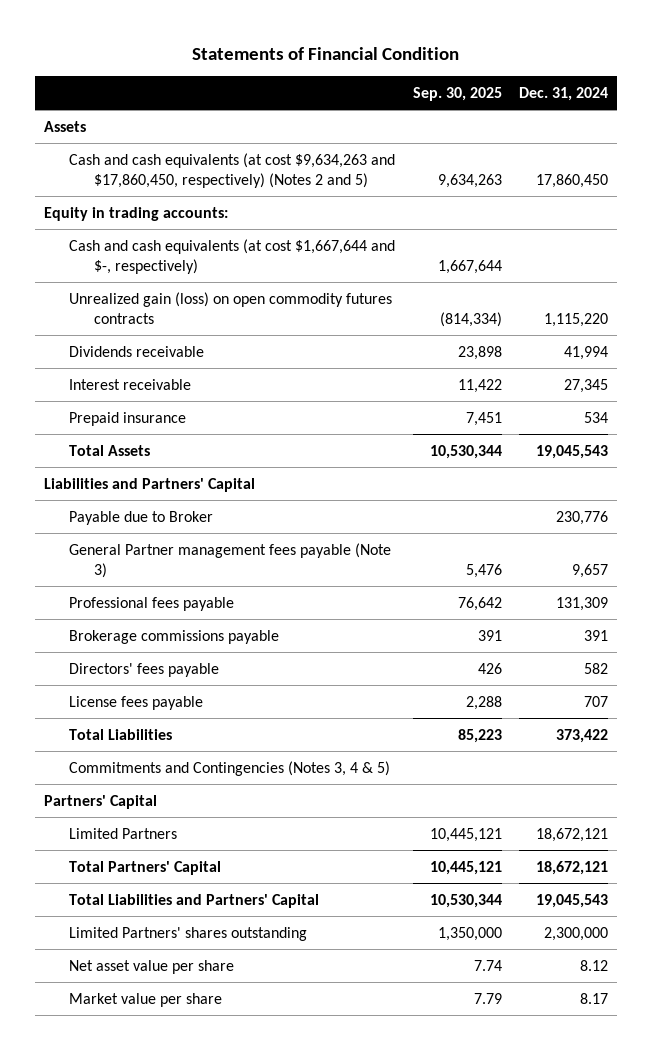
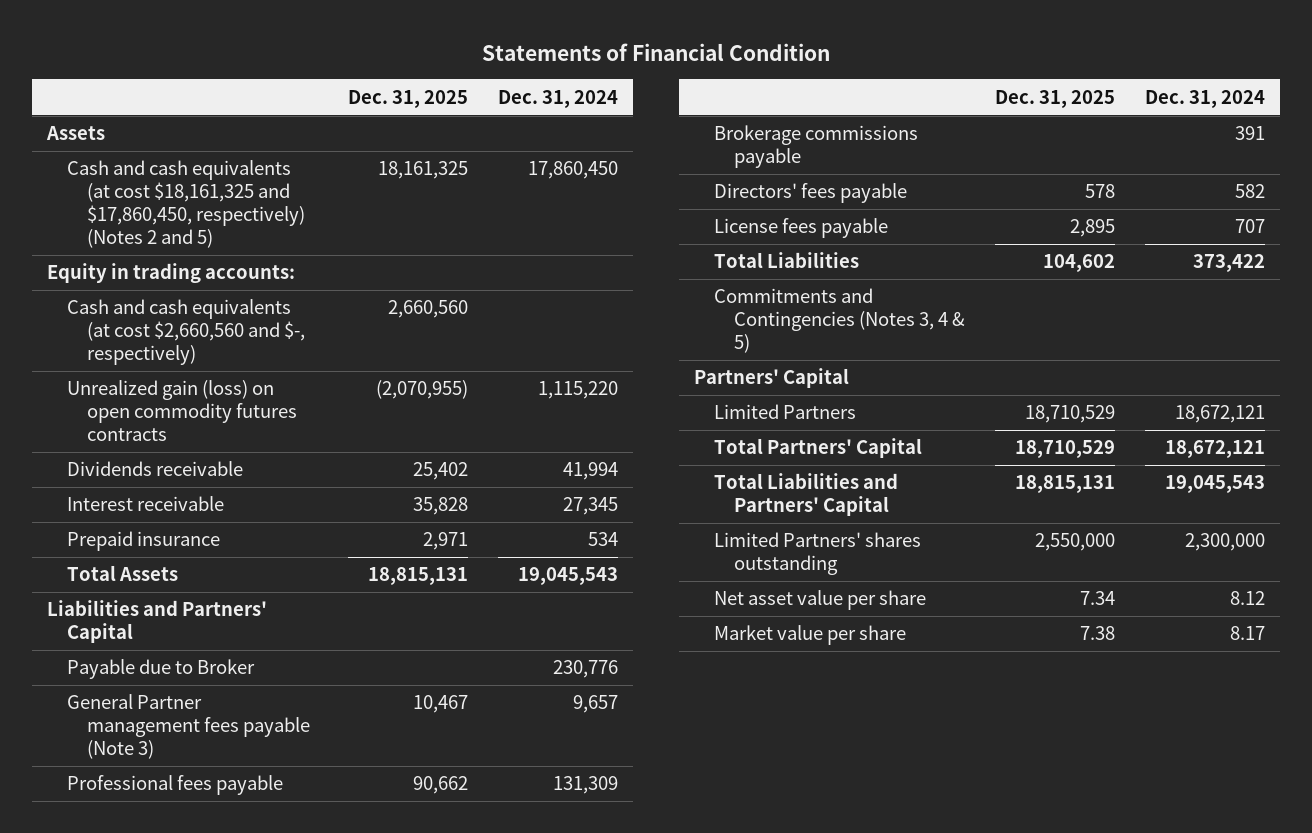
[412,86,502,101] Sep. 30, 2025 -> none
none -> [347,89,468,108] Dec. 31, 2025
[68,152,395,188] Cash and cash equivalents (at cost $9,634,263 and $17,860,450, respectively) (Notes 2 and 5) -> [66,160,305,248] Cash and cash equivalents (at cost $18,161,325 and $17,860,450, respectively) (Notes 2 and 5)
[68,238,395,274] Cash and cash equivalents (at cost $1,667,644 and $-, respectively) -> [66,299,305,366] Cash and cash equivalents (at cost $2,660,560 and $-, respectively)

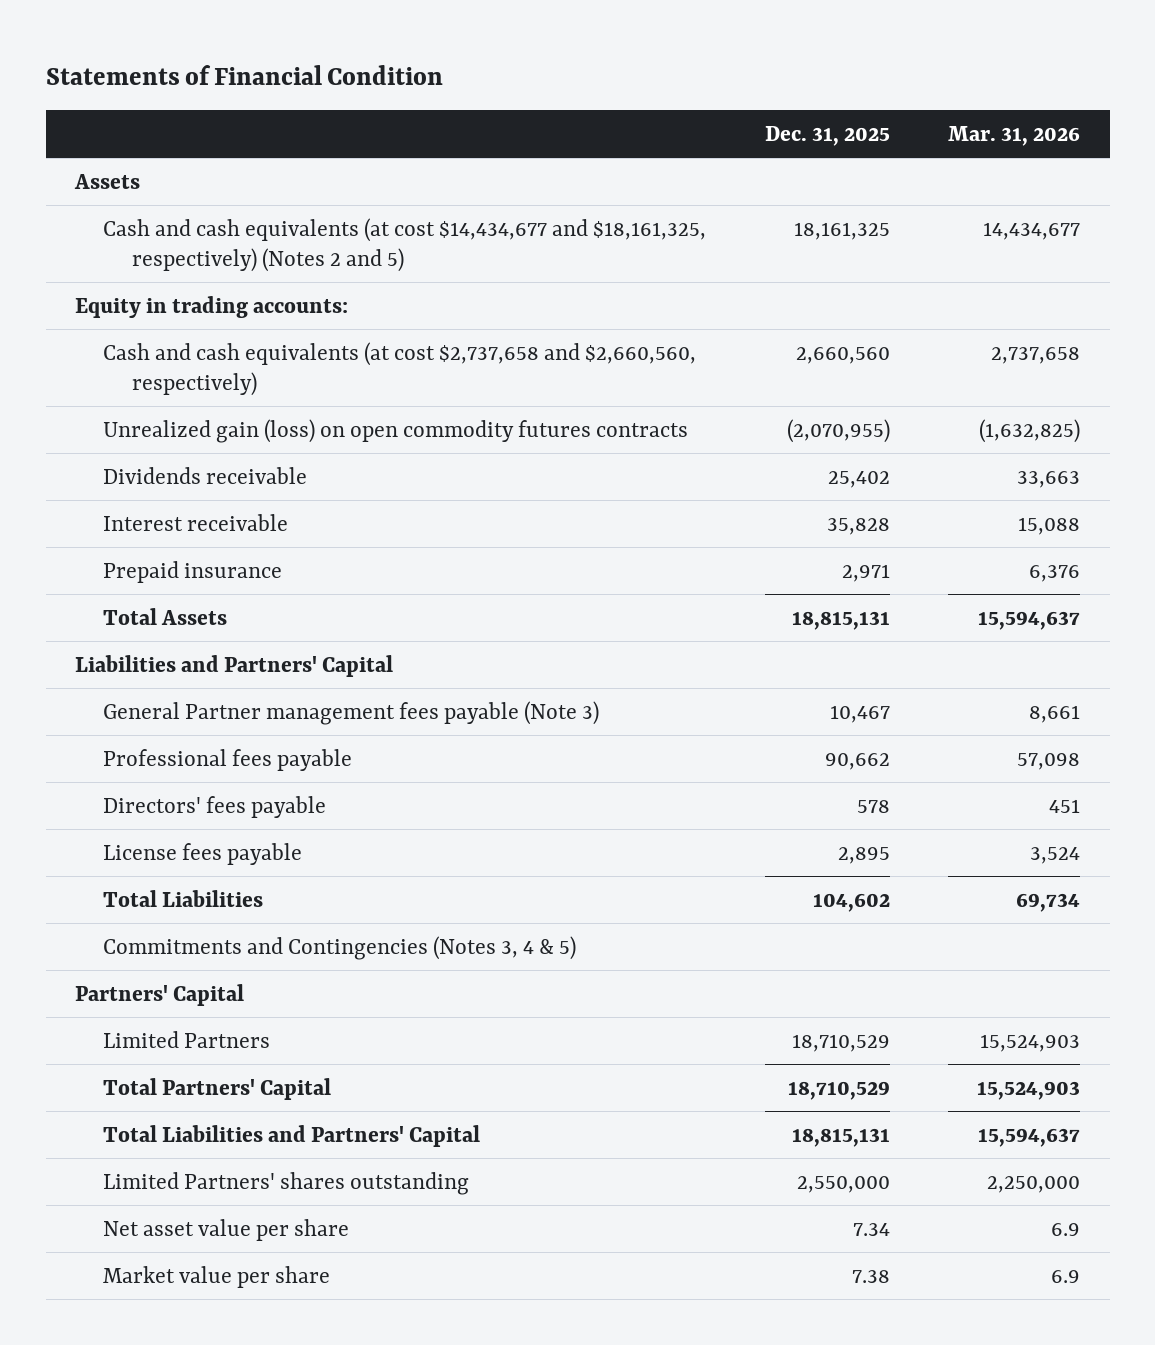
[497,89,618,108] Dec. 31, 2024 -> none
none -> [948,125,1081,146] Mar. 31, 2026
[66,160,305,248] Cash and cash equivalents (at cost $18,161,325 and $17,860,450, respectively) (Notes 2 and 5) -> [103,217,707,272] Cash and cash equivalents (at cost $14,434,677 and $18,161,325, respectively) (Notes 2 and 5)
[66,299,305,366] Cash and cash equivalents (at cost $2,660,560 and $-, respectively) -> [103,341,697,396] Cash and cash equivalents (at cost $2,737,658 and $2,660,560, respectively)
[66,659,255,680] Payable due to Broker -> none
[714,125,919,169] Brokerage commissions payable -> none

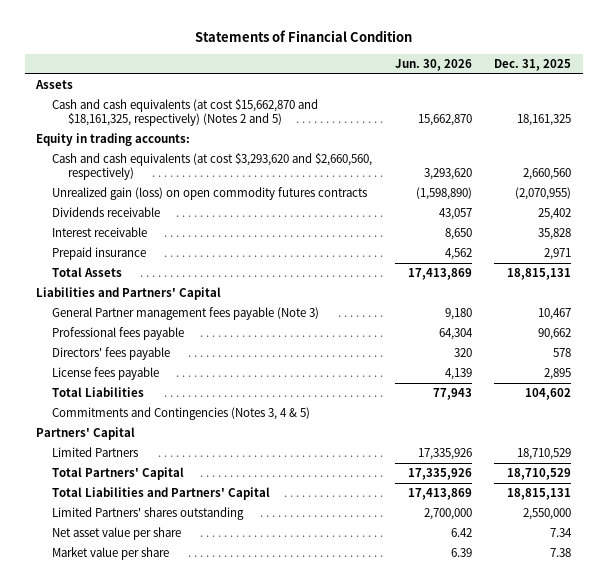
[948,125,1081,146] Mar. 31, 2026 -> none
none -> [394,58,472,71] Jun. 30, 2026
[103,217,707,272] Cash and cash equivalents (at cost $14,434,677 and $18,161,325, respectively) (Notes 2 and 5) -> [51,99,318,126] Cash and cash equivalents (at cost $15,662,870 and $18,161,325, respectively) (Notes 2 and 5)
[103,341,697,396] Cash and cash equivalents (at cost $2,737,658 and $2,660,560, respectively) -> [51,153,372,180] Cash and cash equivalents (at cost $3,293,620 and $2,660,560, respectively)

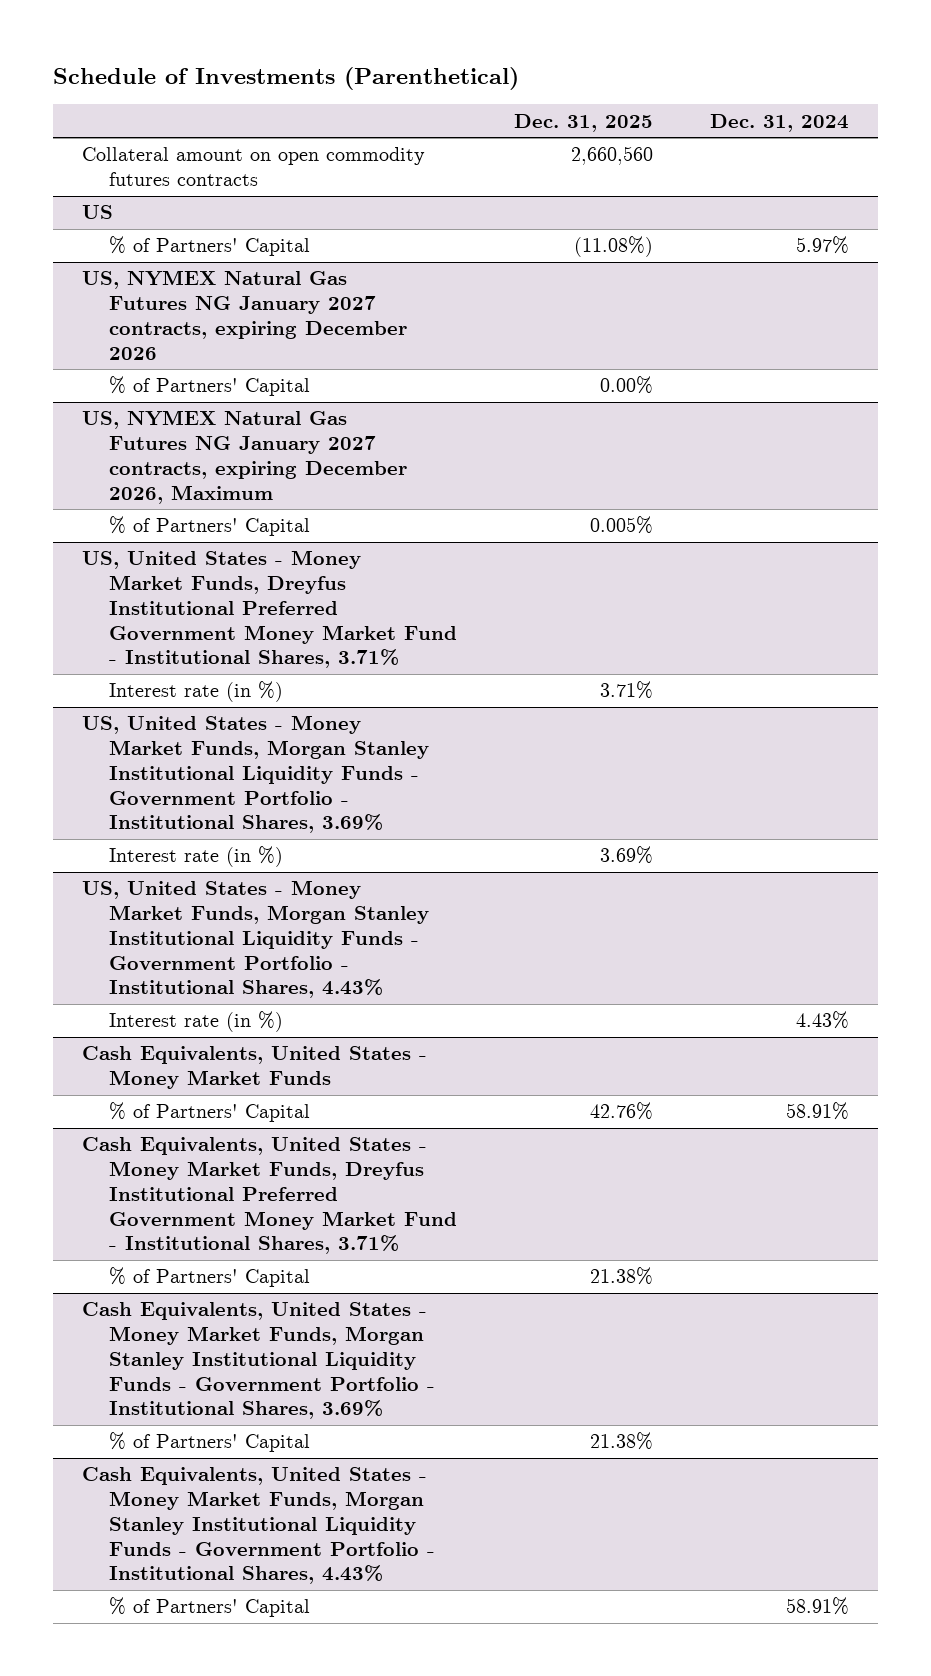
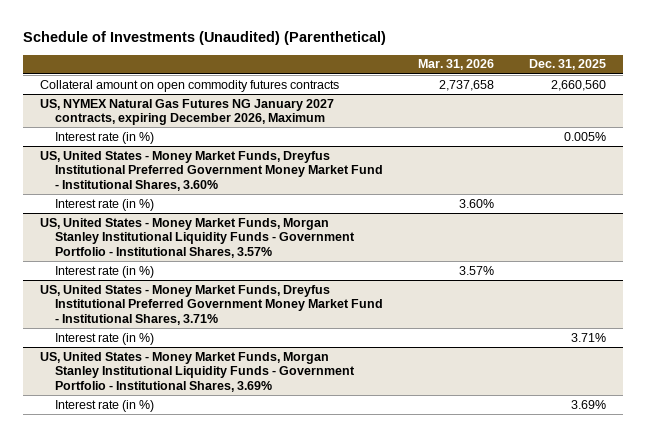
[53,67,520,91] Schedule of Investments (Parenthetical) -> [22,31,386,46] Schedule of Investments (Unaudited) (Parenthetical)
[710,113,850,132] Dec. 31, 2024 -> none
none -> [418,59,495,71] Mar. 31, 2026
[81,205,113,220] US -> none
[109,236,311,257] % of Partners' Capital -> none
[81,270,408,360] US, NYMEX Natural Gas Futures NG January 2027 contracts, expiring December 2026 -> none
[109,376,311,397] % of Partners' Capital -> none
[109,516,311,537] % of Partners' Capital -> none
none -> [55,131,155,144] Interest rate (in %)
none -> [40,150,384,191] US, United States - Money Market Funds, Dreyfus Institutional Preferred Government Money Market Fund - Institutional Shares, 3.60%
none -> [55,198,155,211] Interest rate (in %)
none -> [40,217,356,258] US, United States - Money Market Funds, Morgan Stanley Institutional Liquidity Funds - Government Portfolio - Institutional Shares, 3.57%
none -> [55,265,155,278] Interest rate (in %)
[81,880,430,999] US, United States - Money Market Funds, Morgan Stanley Institutional Liquidity Funds - Government Portfolio - Institutional Shares, 4.43% -> none
[109,1011,284,1033] Interest rate (in %) -> none
[81,1046,427,1090] Cash Equivalents, United States - Money Market Funds -> none
[109,1102,311,1123] % of Partners' Capital -> none
[81,1137,458,1255] Cash Equivalents, United States - Money Market Funds, Dreyfus Institutional Preferred Government Money Market Fund - Institutional Shares, 3.71% -> none
[109,1267,311,1288] % of Partners' Capital -> none
[81,1302,436,1420] Cash Equivalents, United States - Money Market Funds, Morgan Stanley Institutional Liquidity Funds - Government Portfolio - Institutional Shares, 3.69% -> none
[109,1432,311,1453] % of Partners' Capital -> none
[81,1467,436,1585] Cash Equivalents, United States - Money Market Funds, Morgan Stanley Institutional Liquidity Funds - Government Portfolio - Institutional Shares, 4.43% -> none
[109,1597,311,1618] % of Partners' Capital -> none

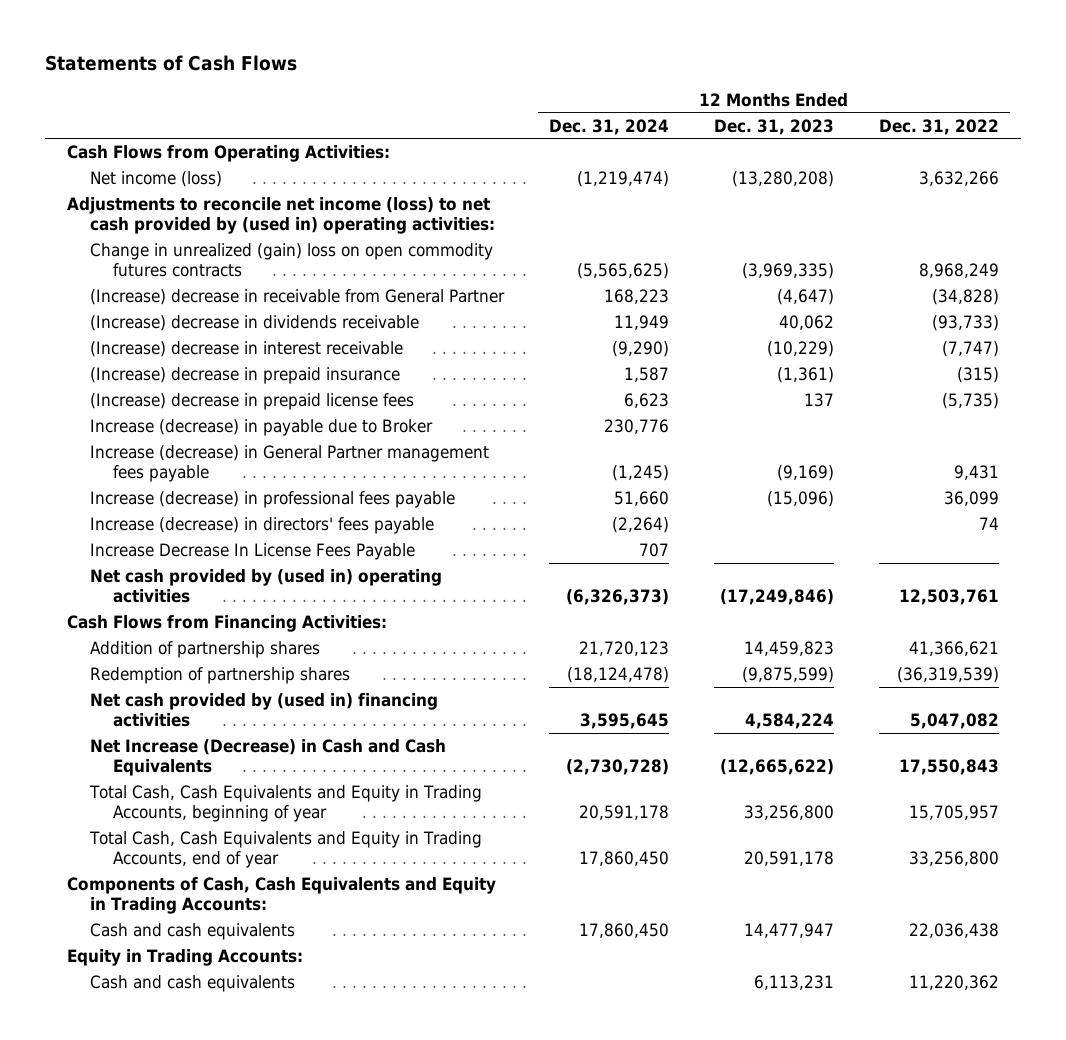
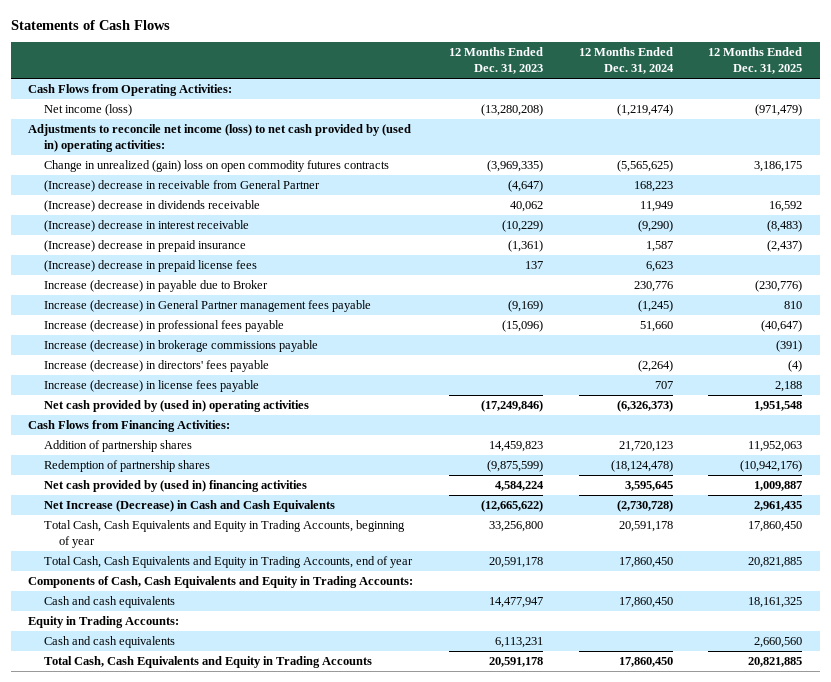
[878,118,999,135] Dec. 31, 2022 -> none
none -> [708,47,803,75] 12 Months Ended Dec. 31, 2025
none -> [43,340,318,353] Increase (decrease) in brokerage commissions payable
[90,542,416,560] Increase Decrease In License Fees Payable -> [43,380,259,393] Increase (decrease) in license fees payable
none -> [43,656,372,669] Total Cash, Cash Equivalents and Equity in Trading Accounts

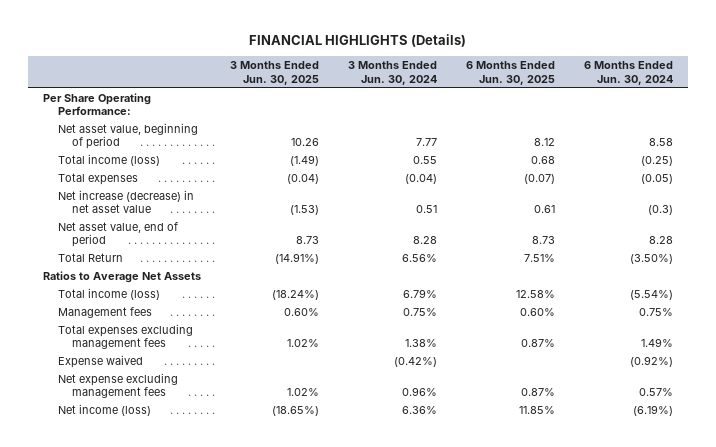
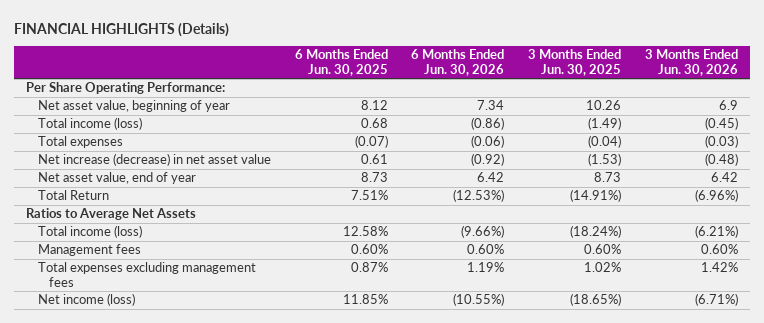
[347,61,437,85] 3 Months Ended Jun. 30, 2024 -> none
[584,61,674,85] 6 Months Ended Jun. 30, 2024 -> none
none -> [411,49,505,76] 6 Months Ended Jun. 30, 2026
none -> [645,49,739,76] 3 Months Ended Jun. 30, 2026
[57,123,198,150] Net asset value, beginning of period -> [37,100,230,113] Net asset value, beginning of year
[57,222,178,248] Net asset value, end of period -> [37,172,196,185] Net asset value, end of year
[57,355,143,369] Expense waived -> none
[57,373,178,399] Net expense excluding management fees -> none

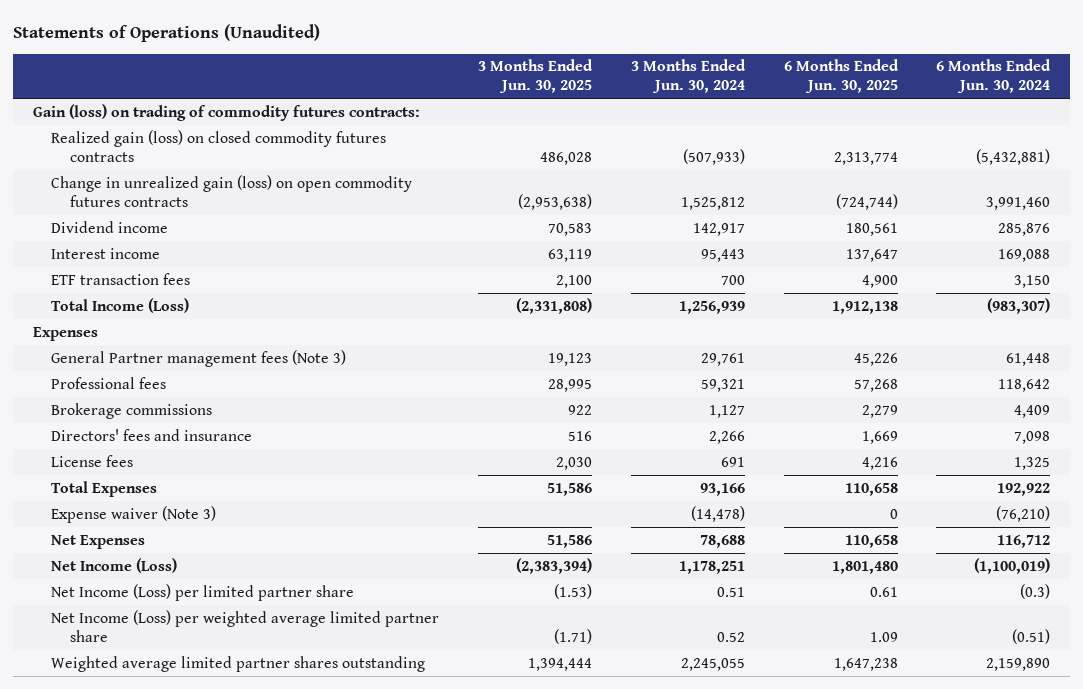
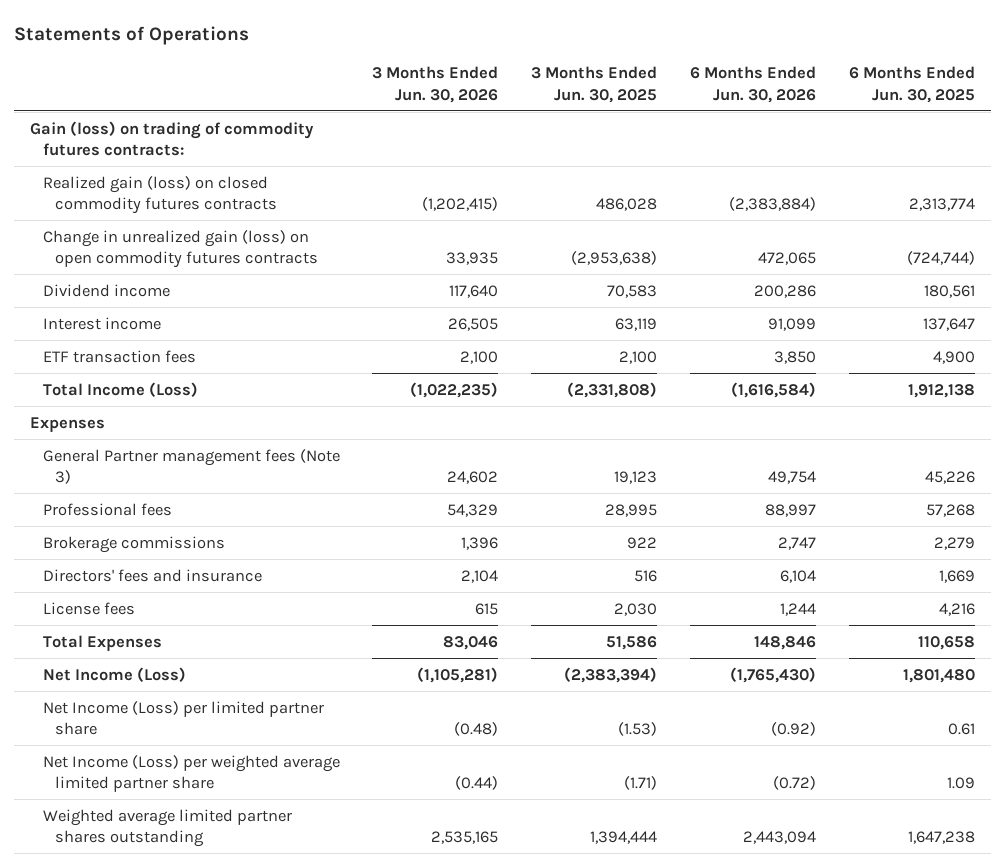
[13,23,321,42] Statements of Operations (Unaudited) -> [13,25,249,45] Statements of Operations
[630,59,746,94] 3 Months Ended Jun. 30, 2024 -> none
[936,59,1052,94] 6 Months Ended Jun. 30, 2024 -> none
none -> [372,66,499,103] 3 Months Ended Jun. 30, 2026
none -> [689,66,816,103] 6 Months Ended Jun. 30, 2026
[51,505,217,523] Expense waiver (Note 3) -> none
[51,534,146,549] Net Expenses -> none

